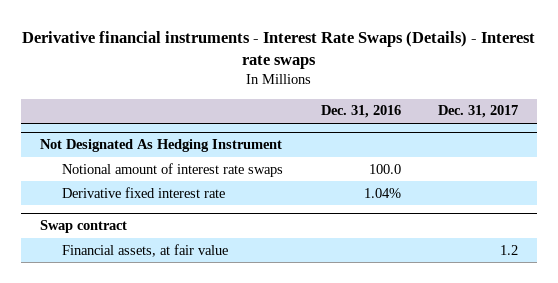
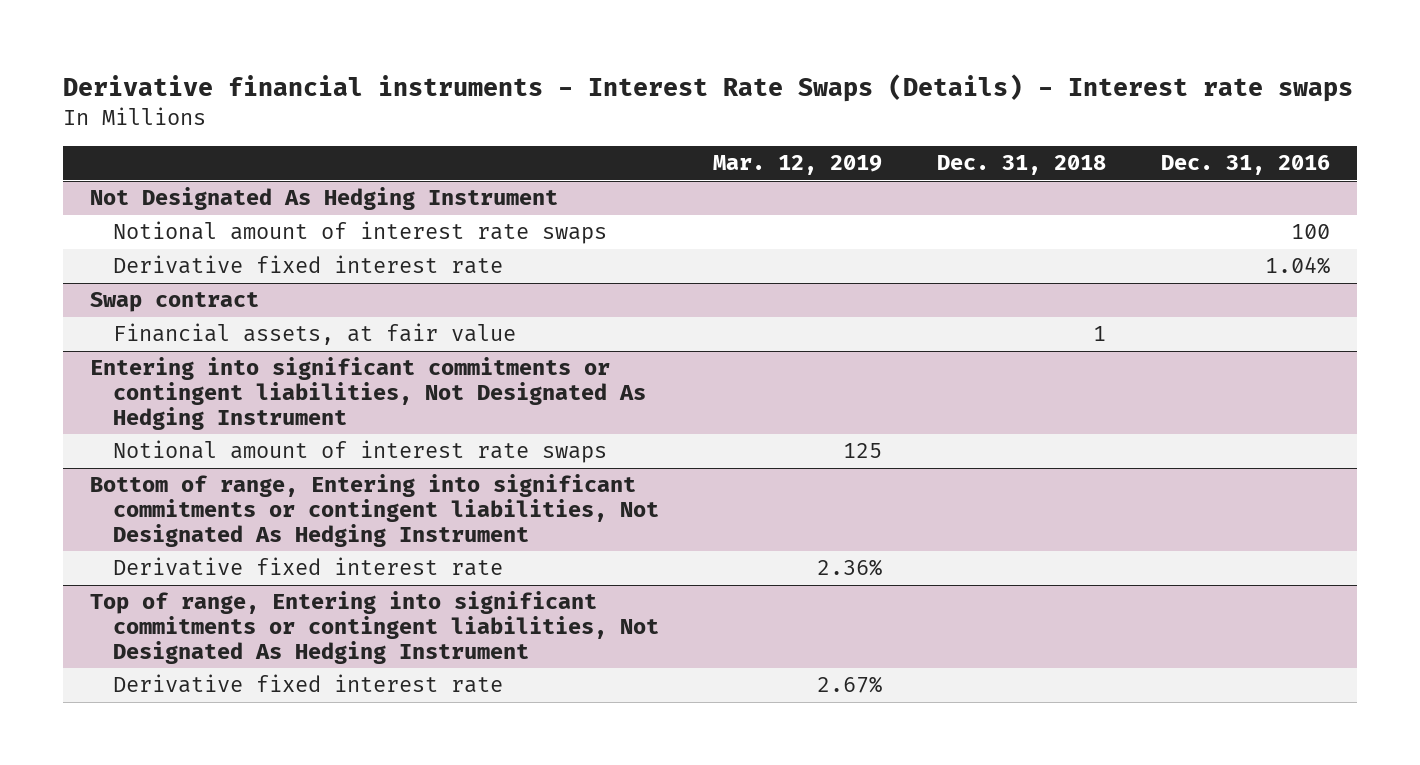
[438,105,519,119] Dec. 31, 2017 -> none
none -> [713,155,883,176] Mar. 12, 2019
none -> [937,155,1107,176] Dec. 31, 2018
[368,163,401,174] 100.0 -> [1290,224,1330,240] 100
none -> [90,357,646,430] Entering into significant commitments or contingent liabilities, Not Designated As Hedging Instrument
none -> [112,440,607,464] Notional amount of interest rate swaps
none -> [90,474,659,547] Bottom of range, Entering into significant commitments or contingent liabilities, Not Designated As Hedging Instrument
none -> [112,557,503,577] Derivative fixed interest rate
none -> [90,591,659,664] Top of range, Entering into significant commitments or contingent liabilities, Not Designated As Hedging Instrument
none -> [112,674,503,694] Derivative fixed interest rate

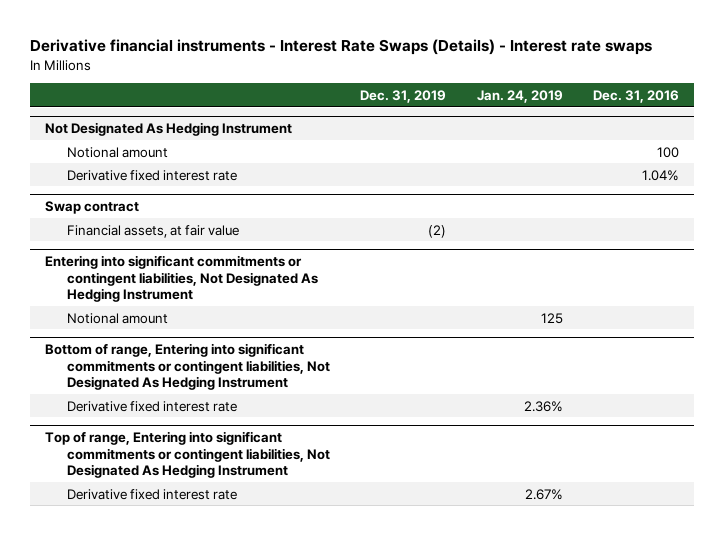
[713,155,883,176] Mar. 12, 2019 -> none
[937,155,1107,176] Dec. 31, 2018 -> none
none -> [360,89,447,103] Dec. 31, 2019
none -> [476,89,563,103] Jan. 24, 2019
[112,221,607,245] Notional amount of interest rate swaps -> none
none -> [66,146,168,158] Notional amount
[112,440,607,464] Notional amount of interest rate swaps -> none
none -> [66,312,168,324] Notional amount

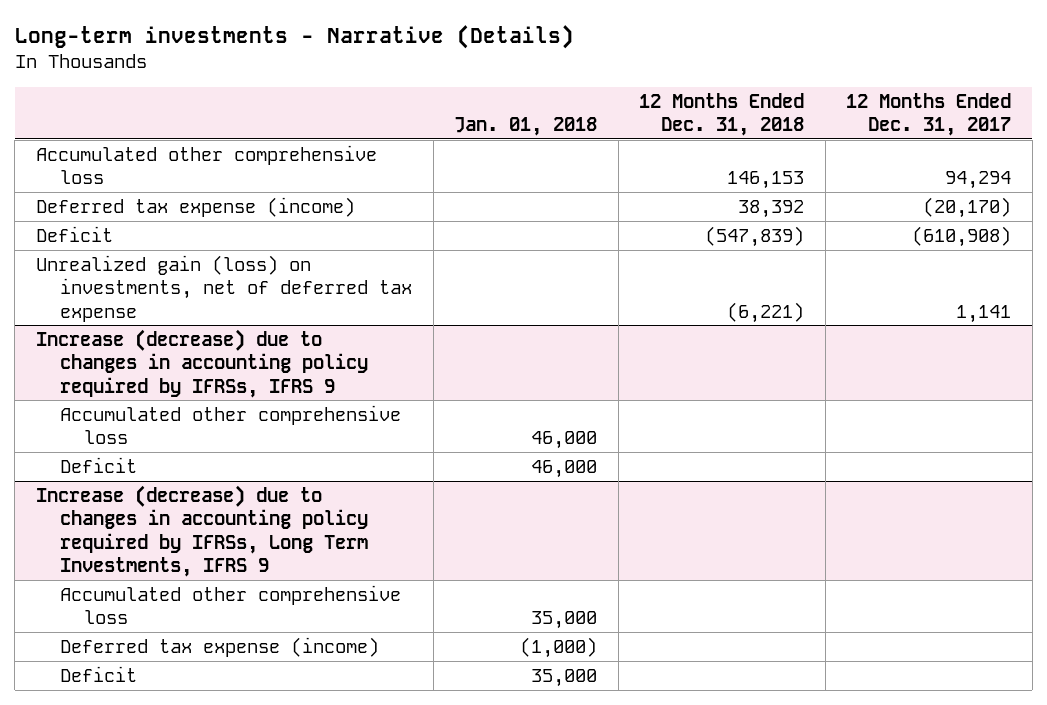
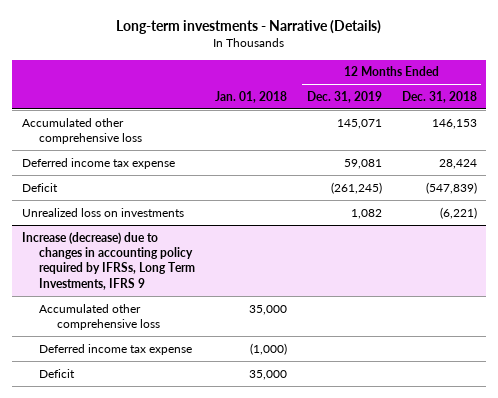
[846,92,1012,136] 12 Months Ended Dec. 31, 2017 -> none
none -> [306,90,382,103] Dec. 31, 2019
[35,196,355,217] Deferred tax expense (income) -> [21,157,175,169] Deferred income tax expense
[738,199,805,218] 38,392 -> [438,158,477,169] 28,424
[35,328,368,398] Increase (decrease) due to changes in accounting policy required by IFRSs, IFRS 9 -> none
[59,404,401,445] Accumulated other comprehensive loss -> none
[59,456,137,473] Deficit -> none
[35,254,412,322] Unrealized gain (loss) on investments, net of deferred tax expense -> [21,207,184,217] Unrealized loss on investments
[59,636,379,657] Deferred tax expense (income) -> [39,343,193,355] Deferred income tax expense

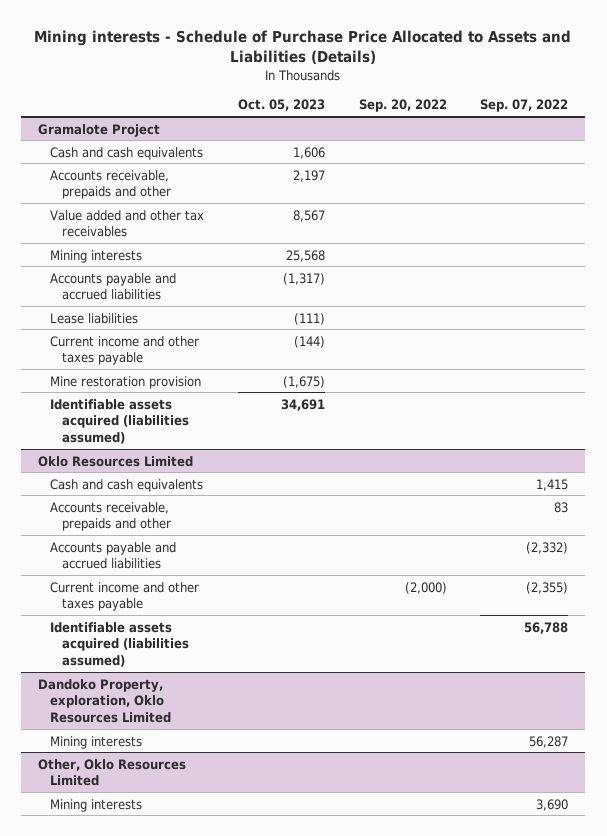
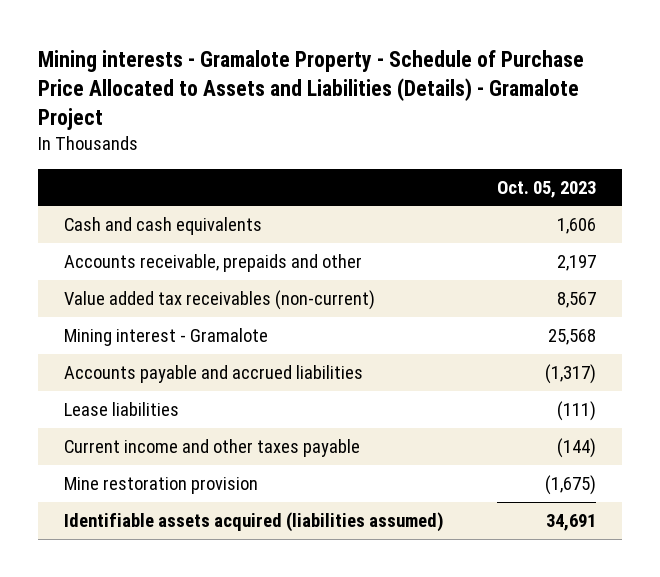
[34,29,572,64] Mining interests - Schedule of Purchase Price Allocated to Assets and Liabilities (Details) -> [37,49,584,130] Mining interests - Gramalote Property - Schedule of Purchase Price Allocated to Assets and Liabilities (Details) - Gramalote Project
[358,99,447,113] Sep. 20, 2022 -> none
[480,99,569,113] Sep. 07, 2022 -> none
[38,123,161,137] Gramalote Project -> none
[50,209,205,238] Value added and other tax receivables -> [64,289,376,310] Value added tax receivables (non-current)
[50,249,143,263] Mining interests -> [64,327,269,346] Mining interest - Gramalote
[38,455,194,467] Oklo Resources Limited -> none
[50,478,204,492] Cash and cash equivalents -> none
[50,501,171,532] Accounts receivable, prepaids and other -> none
[50,541,177,570] Accounts payable and accrued liabilities -> none
[50,581,200,612] Current income and other taxes payable -> none
[50,621,189,667] Identifiable assets acquired (liabilities assumed) -> none
[38,678,172,723] Dandoko Property, exploration, Oklo Resources Limited -> none
[50,735,143,749] Mining interests -> none
[38,758,187,787] Other, Oklo Resources Limited -> none
[50,798,143,812] Mining interests -> none

